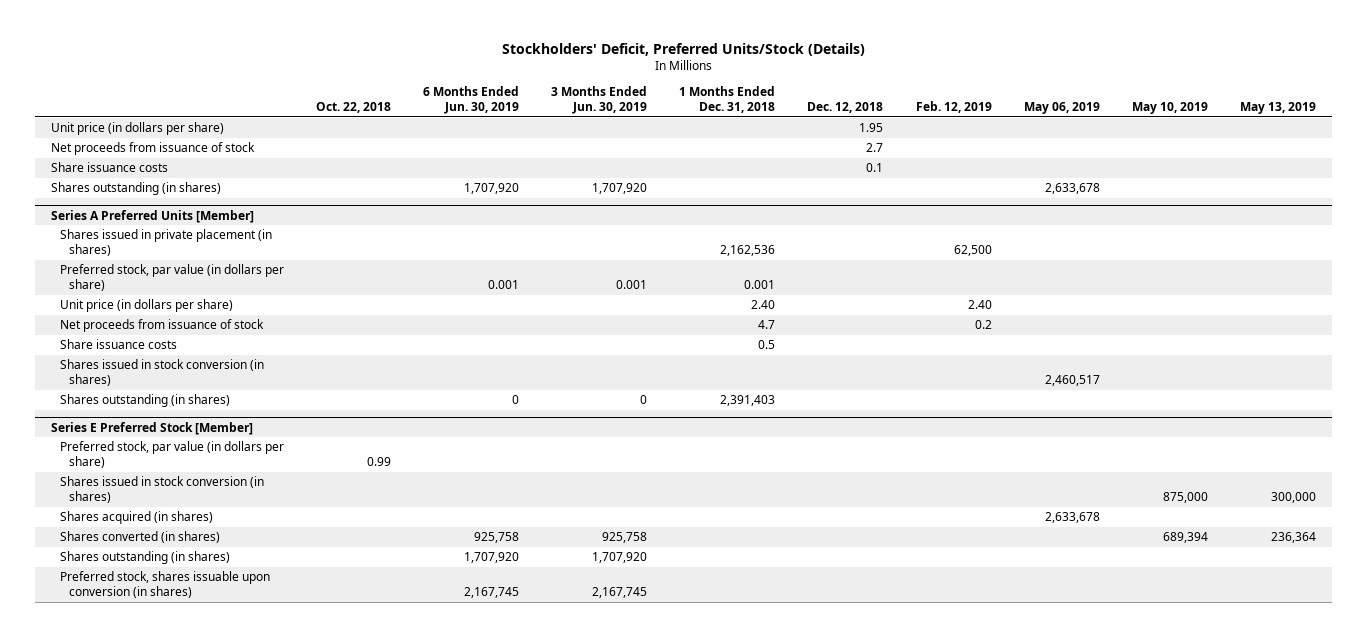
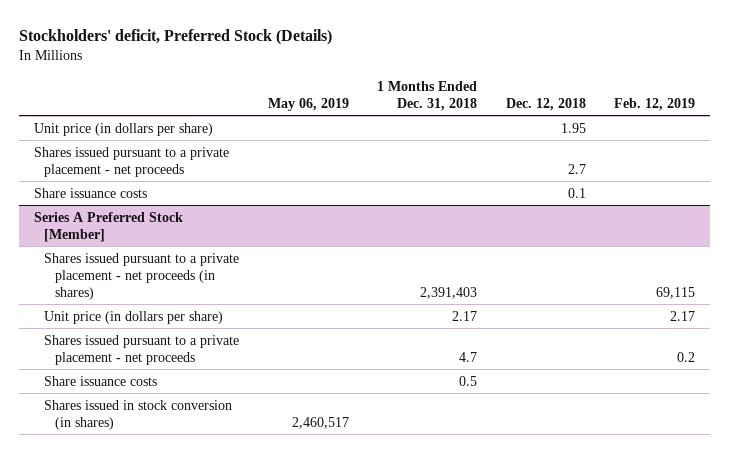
[501,42,865,56] Stockholders' Deficit, Preferred Units/Stock (Details) -> [19,29,333,46] Stockholders' deficit, Preferred Stock (Details)
[315,101,391,113] Oct. 22, 2018 -> none
[423,86,520,114] 6 Months Ended Jun. 30, 2019 -> none
[551,86,648,114] 3 Months Ended Jun. 30, 2019 -> none
[1131,101,1208,114] May 10, 2019 -> none
[1239,101,1316,114] May 13, 2019 -> none
[51,142,256,156] Net proceeds from issuance of stock -> [33,146,229,177] Shares issued pursuant to a private placement - net proceeds
[51,182,222,196] Shares outstanding (in shares) -> none
[59,264,284,291] Preferred stock, par value (in dollars per share) -> none
[51,209,255,223] Series A Preferred Units [Member] -> [33,211,183,242] Series A Preferred Stock [Member]
[59,229,272,256] Shares issued in private placement (in shares) -> [44,252,240,300] Shares issued pursuant to a private placement - net proceeds (in shares)
[720,244,776,256] 2,162,536 -> [420,286,478,299] 2,391,403
[953,244,992,256] 62,500 -> [656,286,696,299] 69,115
[751,300,776,310] 2.40 -> [452,310,478,321] 2.17
[967,300,992,310] 2.40 -> [670,310,696,321] 2.17
[59,319,264,333] Net proceeds from issuance of stock -> [44,334,240,365] Shares issued pursuant to a private placement - net proceeds
[59,394,230,408] Shares outstanding (in shares) -> none
[51,421,254,435] Series E Preferred Stock [Member] -> none
[59,441,284,468] Preferred stock, par value (in dollars per share) -> none
[59,476,264,503] Shares issued in stock conversion (in shares) -> none
[59,511,213,525] Shares acquired (in shares) -> none
[59,531,220,544] Shares converted (in shares) -> none
[59,551,230,565] Shares outstanding (in shares) -> none
[59,571,270,598] Preferred stock, shares issuable upon conversion (in shares) -> none

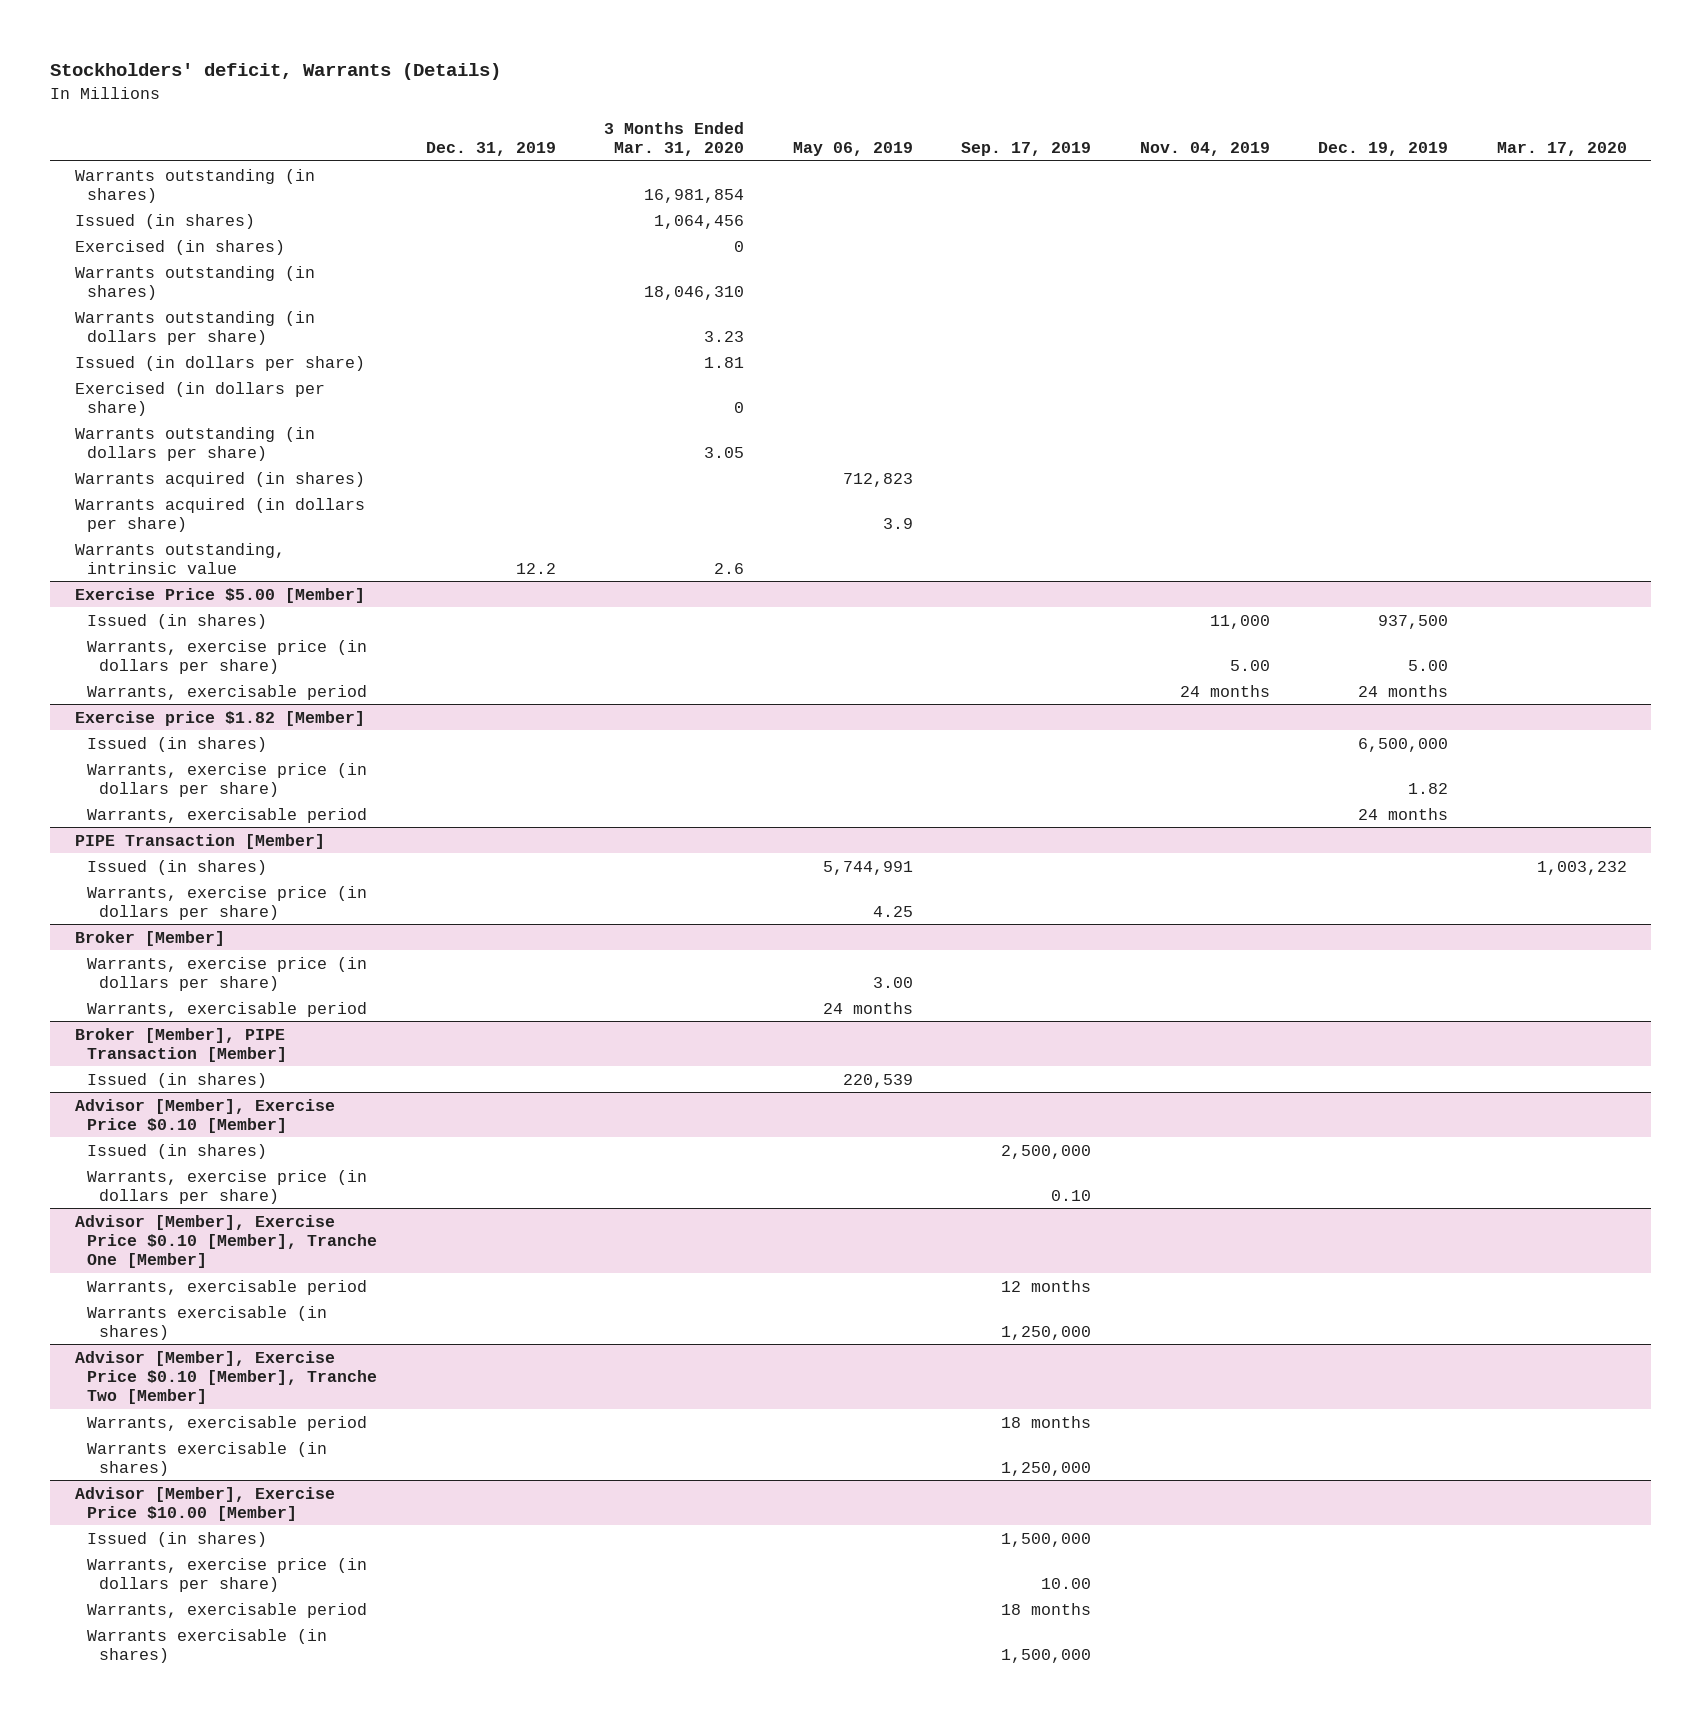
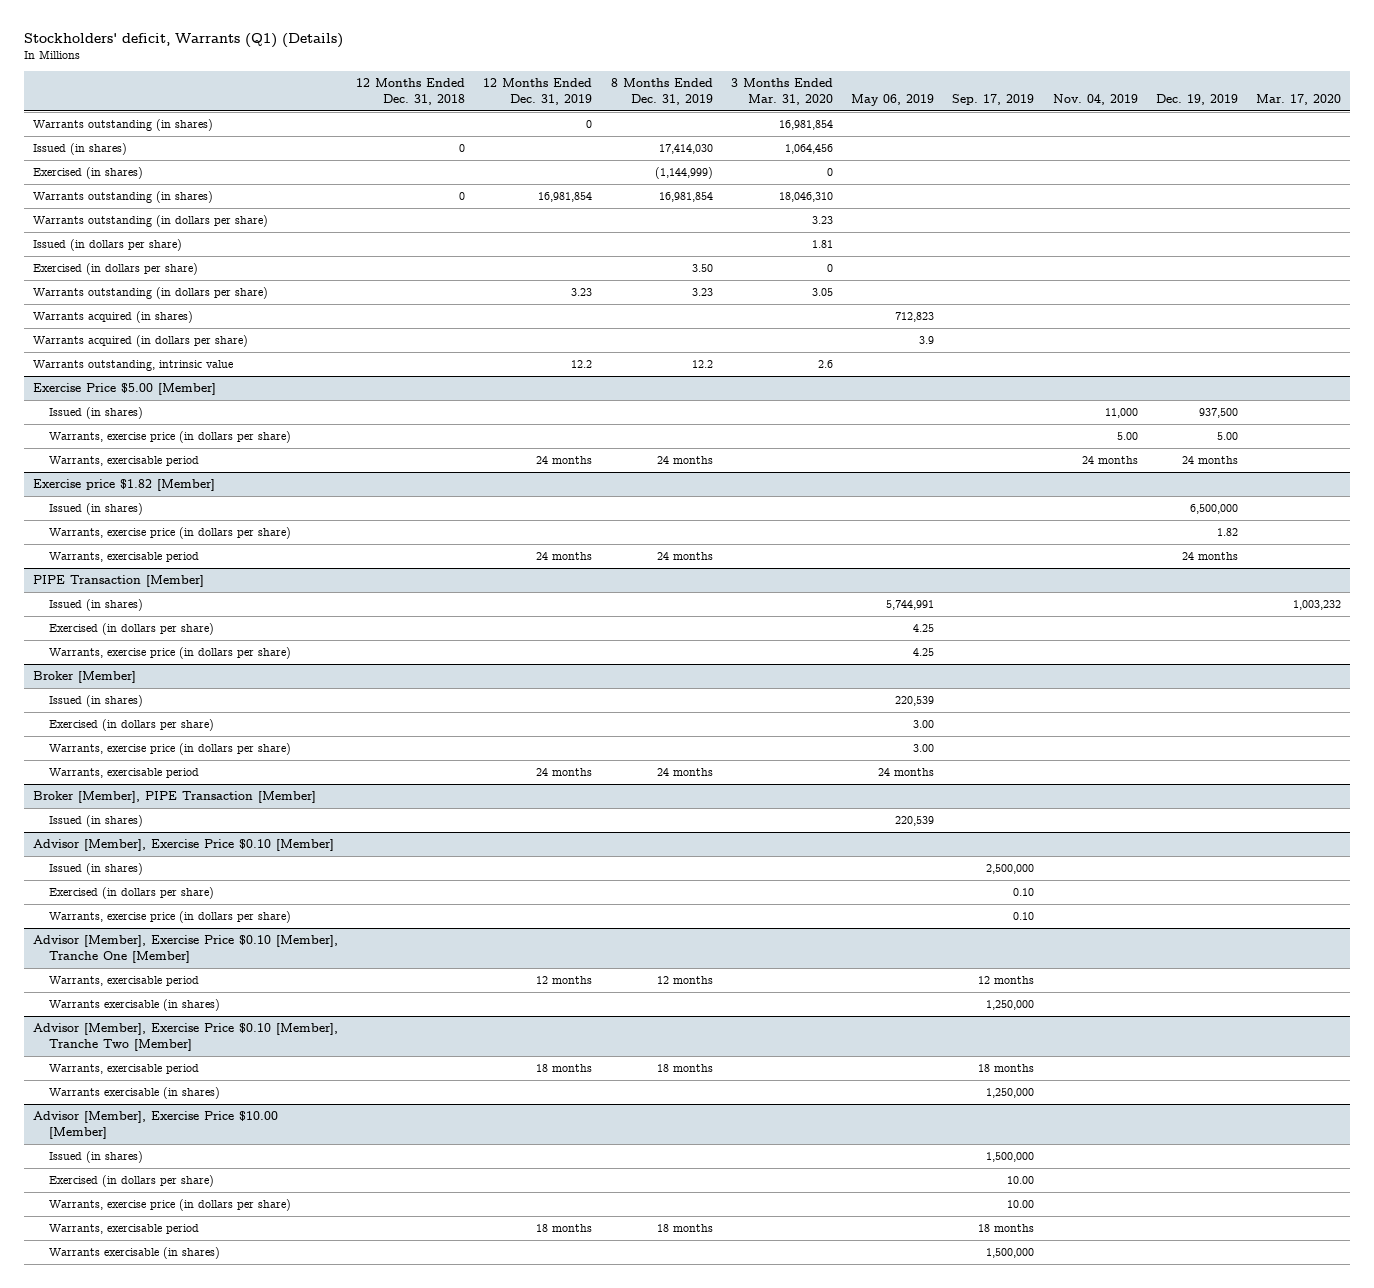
[50,63,502,81] Stockholders' deficit, Warrants (Details) -> [23,32,343,48] Stockholders' deficit, Warrants (Q1) (Details)
[425,142,556,157] Dec. 31, 2019 -> none
none -> [356,78,466,105] 12 Months Ended Dec. 31, 2018
none -> [483,78,593,105] 12 Months Ended Dec. 31, 2019
none -> [610,78,713,105] 8 Months Ended Dec. 31, 2019
none -> [48,623,214,636] Exercised (in dollars per share)
none -> [48,695,143,708] Issued (in shares)
none -> [48,719,214,732] Exercised (in dollars per share)
none -> [48,887,214,900] Exercised (in dollars per share)
none -> [48,1175,214,1188] Exercised (in dollars per share)

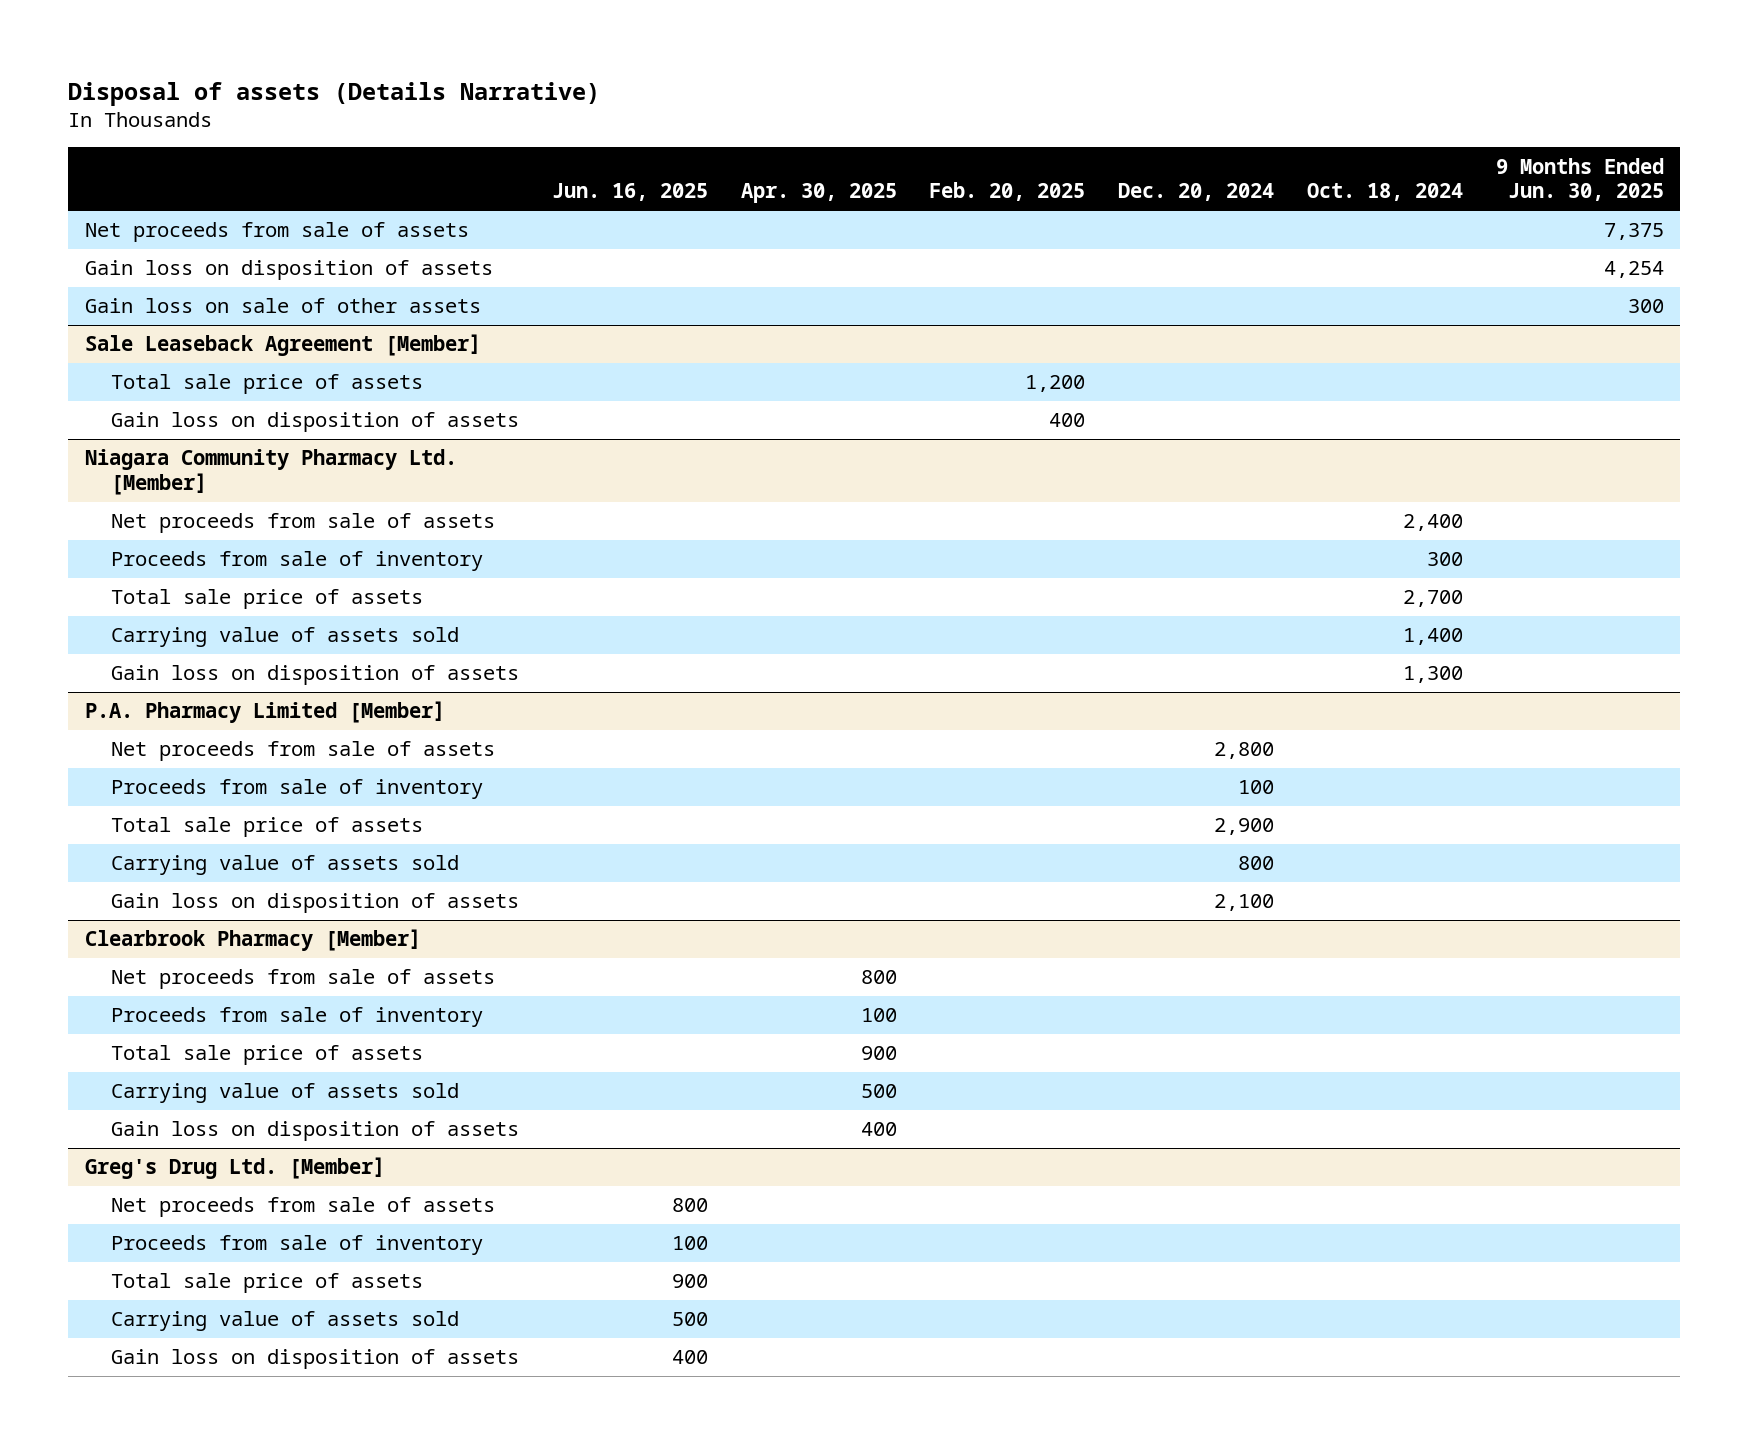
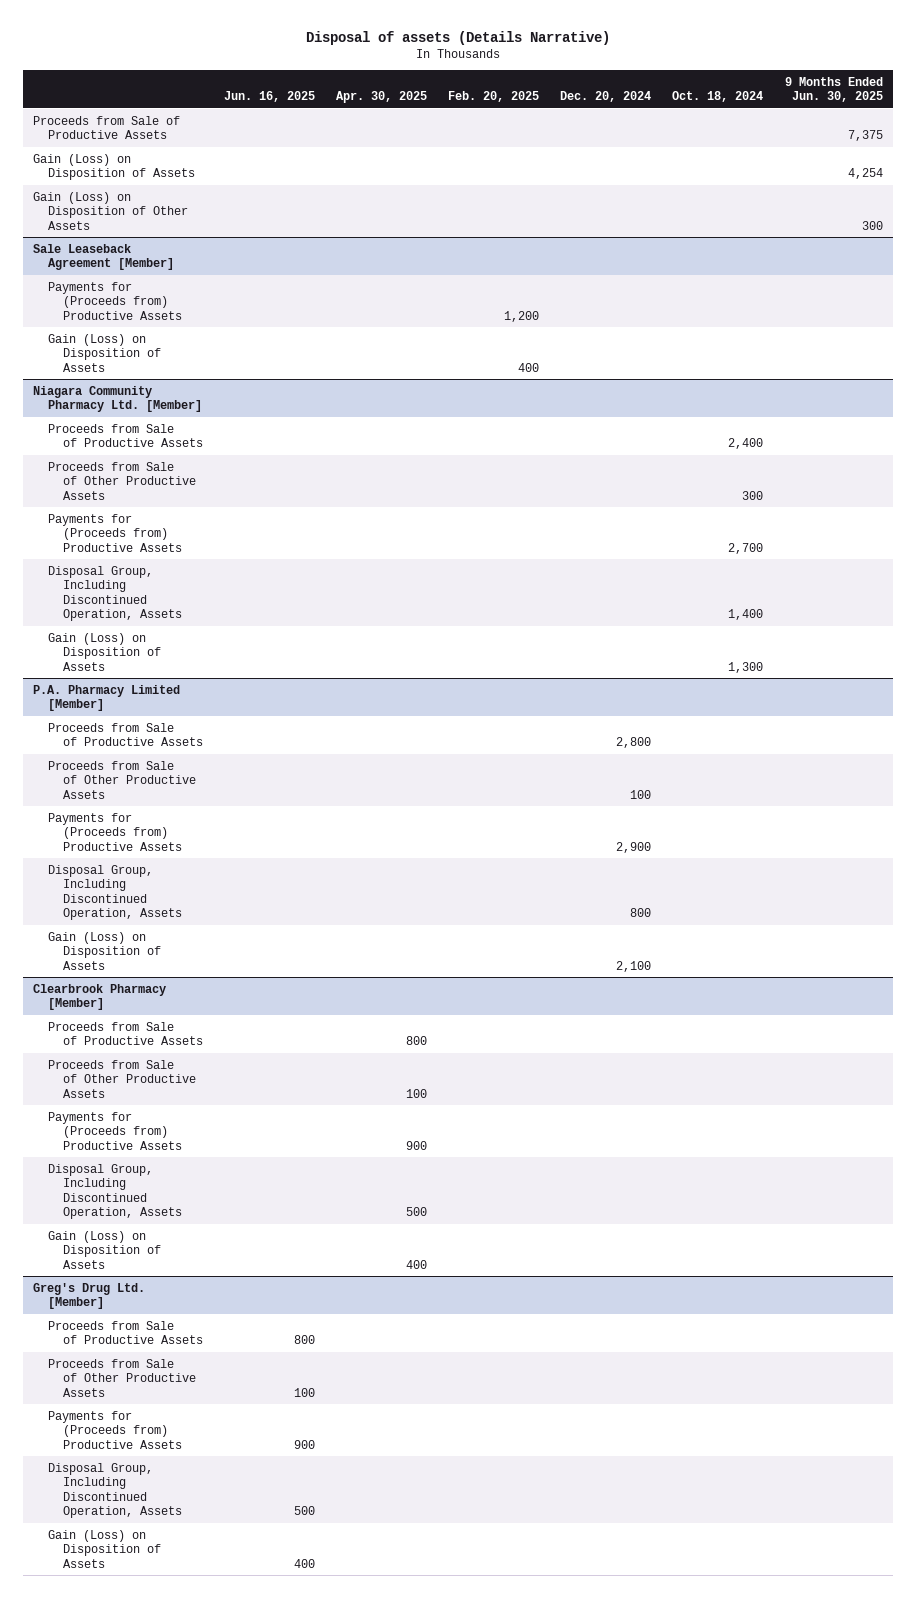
[84,222,469,243] Net proceeds from sale of assets -> [33,115,181,140] Proceeds from Sale of Productive Assets
[84,260,493,281] Gain loss on disposition of assets -> [33,153,196,181] Gain (Loss) on Disposition of Assets
[84,298,481,314] Gain loss on sale of other assets -> [33,191,189,230] Gain (Loss) on Disposition of Other Assets
[110,374,423,395] Total sale price of assets -> [48,281,183,320] Payments for (Proceeds from) Productive Assets
[110,412,519,433] Gain loss on disposition of assets -> [48,333,162,372] Gain (Loss) on Disposition of Assets
[110,513,495,534] Net proceeds from sale of assets -> [48,423,204,448] Proceeds from Sale of Productive Assets
[110,551,483,572] Proceeds from sale of inventory -> [48,461,197,500] Proceeds from Sale of Other Productive Assets
[110,589,423,610] Total sale price of assets -> [48,513,183,552] Payments for (Proceeds from) Productive Assets
[110,627,459,648] Carrying value of assets sold -> [48,565,183,622] Disposal Group, Including Discontinued Operation, Assets
[110,665,519,686] Gain loss on disposition of assets -> [48,632,162,671] Gain (Loss) on Disposition of Assets
[110,741,495,762] Net proceeds from sale of assets -> [48,722,204,747] Proceeds from Sale of Productive Assets
[110,779,483,800] Proceeds from sale of inventory -> [48,760,197,799] Proceeds from Sale of Other Productive Assets
[110,817,423,838] Total sale price of assets -> [48,812,183,851] Payments for (Proceeds from) Productive Assets
[110,855,459,876] Carrying value of assets sold -> [48,864,183,921] Disposal Group, Including Discontinued Operation, Assets
[110,893,519,914] Gain loss on disposition of assets -> [48,931,162,970] Gain (Loss) on Disposition of Assets
[110,969,495,990] Net proceeds from sale of assets -> [48,1021,204,1046] Proceeds from Sale of Productive Assets
[110,1007,483,1028] Proceeds from sale of inventory -> [48,1059,197,1098] Proceeds from Sale of Other Productive Assets
[110,1045,423,1066] Total sale price of assets -> [48,1111,183,1150] Payments for (Proceeds from) Productive Assets
[110,1083,459,1104] Carrying value of assets sold -> [48,1163,183,1220] Disposal Group, Including Discontinued Operation, Assets
[110,1121,519,1142] Gain loss on disposition of assets -> [48,1230,162,1269] Gain (Loss) on Disposition of Assets
[110,1197,495,1218] Net proceeds from sale of assets -> [48,1320,204,1345] Proceeds from Sale of Productive Assets
[110,1235,483,1256] Proceeds from sale of inventory -> [48,1358,197,1397] Proceeds from Sale of Other Productive Assets
[110,1273,423,1294] Total sale price of assets -> [48,1410,183,1449] Payments for (Proceeds from) Productive Assets
[110,1311,459,1332] Carrying value of assets sold -> [48,1462,183,1519] Disposal Group, Including Discontinued Operation, Assets
[110,1349,519,1370] Gain loss on disposition of assets -> [48,1529,162,1568] Gain (Loss) on Disposition of Assets

